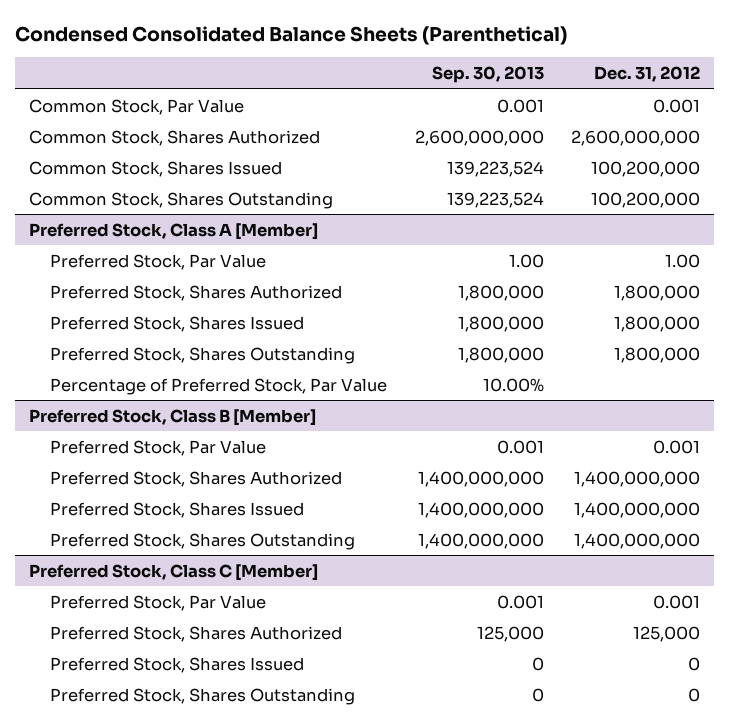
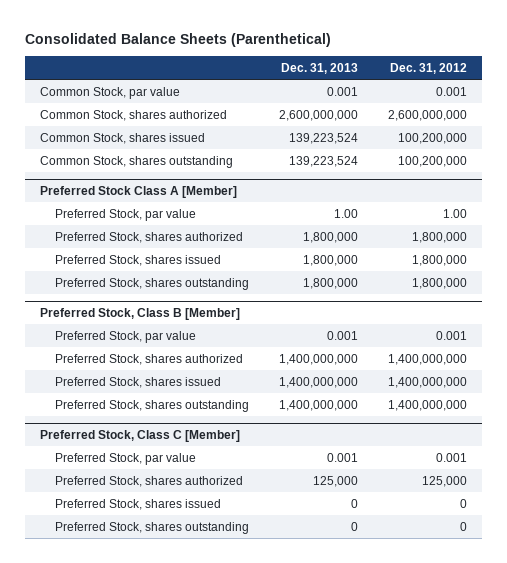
[15,25,568,45] Condensed Consolidated Balance Sheets (Parenthetical) -> [24,32,331,47] Consolidated Balance Sheets (Parenthetical)
[431,66,544,84] Sep. 30, 2013 -> none
none -> [281,62,359,74] Dec. 31, 2013
[49,377,387,395] Percentage of Preferred Stock, Par Value -> none
[29,98,245,115] Common Stock, Par Value -> [39,86,180,99] Common Stock, par value
[29,129,321,146] Common Stock, Shares Authorized -> [39,109,227,121] Common Stock, shares authorized
[29,160,283,177] Common Stock, Shares Issued -> [39,132,205,144] Common Stock, shares issued
[29,191,334,209] Common Stock, Shares Outstanding -> [39,155,233,168] Common Stock, shares outstanding
[29,222,319,240] Preferred Stock, Class A [Member] -> [39,186,237,199] Preferred Stock Class A [Member]
[49,253,266,270] Preferred Stock, Par Value -> [55,208,197,221] Preferred Stock, par value
[49,284,342,301] Preferred Stock, Shares Authorized -> [55,231,244,243] Preferred Stock, shares authorized
[49,315,304,332] Preferred Stock, Shares Issued -> [55,254,222,266] Preferred Stock, shares issued
[49,346,355,364] Preferred Stock, Shares Outstanding -> [55,277,250,290] Preferred Stock, shares outstanding
[49,439,266,456] Preferred Stock, Par Value -> [55,330,197,343] Preferred Stock, par value
[49,470,342,487] Preferred Stock, Shares Authorized -> [55,353,244,365] Preferred Stock, shares authorized
[49,501,304,518] Preferred Stock, Shares Issued -> [55,376,222,388] Preferred Stock, shares issued
[49,532,355,550] Preferred Stock, Shares Outstanding -> [55,399,250,412] Preferred Stock, shares outstanding
[49,594,266,611] Preferred Stock, Par Value -> [55,452,197,465] Preferred Stock, par value
[49,625,342,642] Preferred Stock, Shares Authorized -> [55,475,244,487] Preferred Stock, shares authorized
[49,656,304,673] Preferred Stock, Shares Issued -> [55,498,222,510] Preferred Stock, shares issued
[49,687,355,705] Preferred Stock, Shares Outstanding -> [55,521,250,534] Preferred Stock, shares outstanding

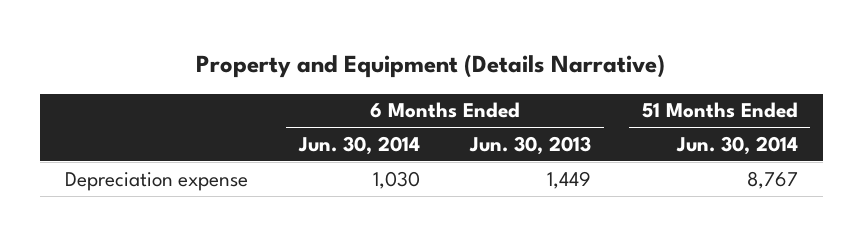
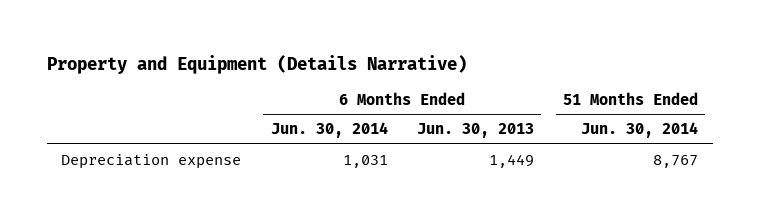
[372,170,420,189] 1,030 -> [342,155,388,169] 1,031

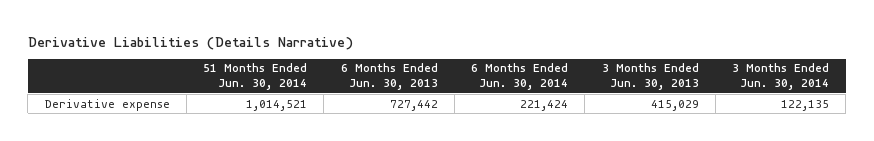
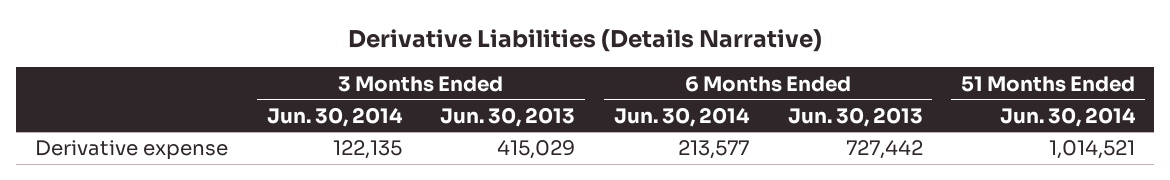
[520,99,569,111] 221,424 -> [678,140,750,160] 213,577

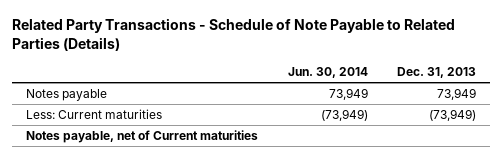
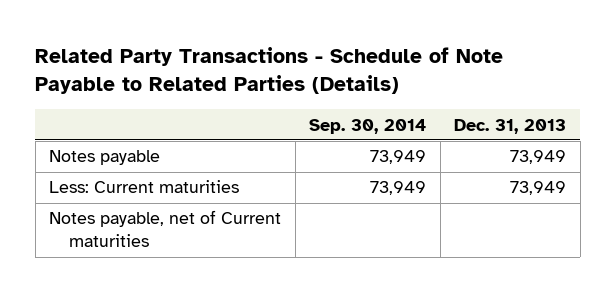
[287,67,368,79] Jun. 30, 2014 -> none
none -> [309,118,427,134] Sep. 30, 2014
[428,108,476,121] (73,949) -> [510,181,567,196] 73,949

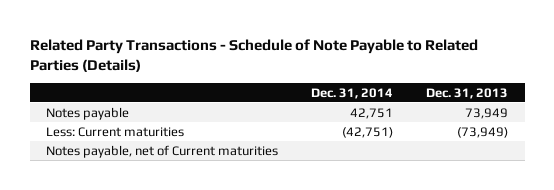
[309,118,427,134] Sep. 30, 2014 -> none
none -> [311,87,394,99] Dec. 31, 2014
[510,181,567,196] 73,949 -> [457,126,509,138] (73,949)

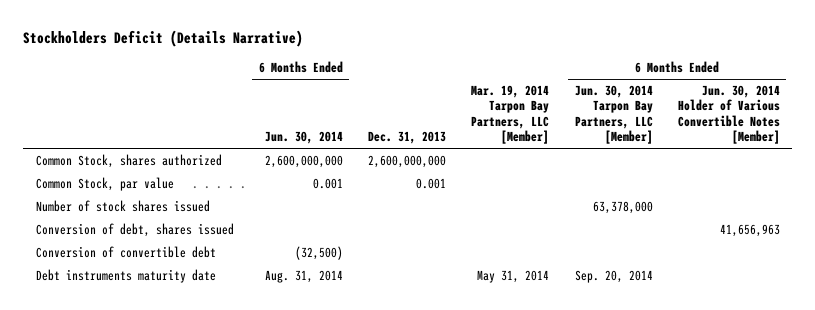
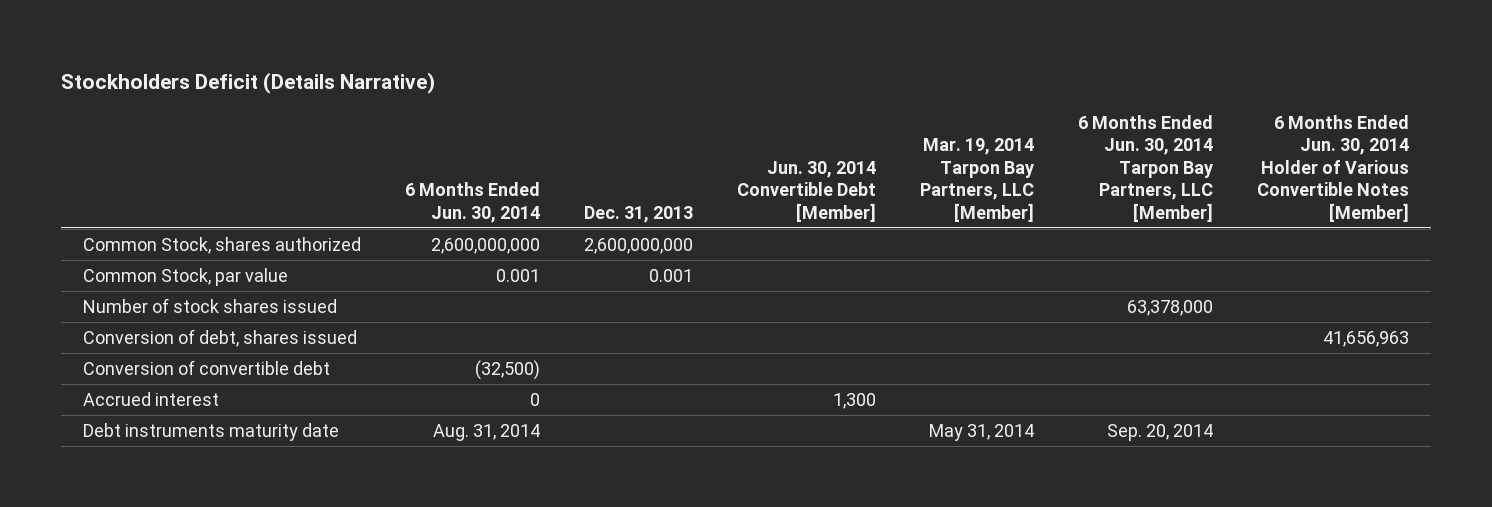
none -> [737,160,877,222] Jun. 30, 2014 Convertible Debt [Member]
none -> [82,391,219,406] Accrued interest

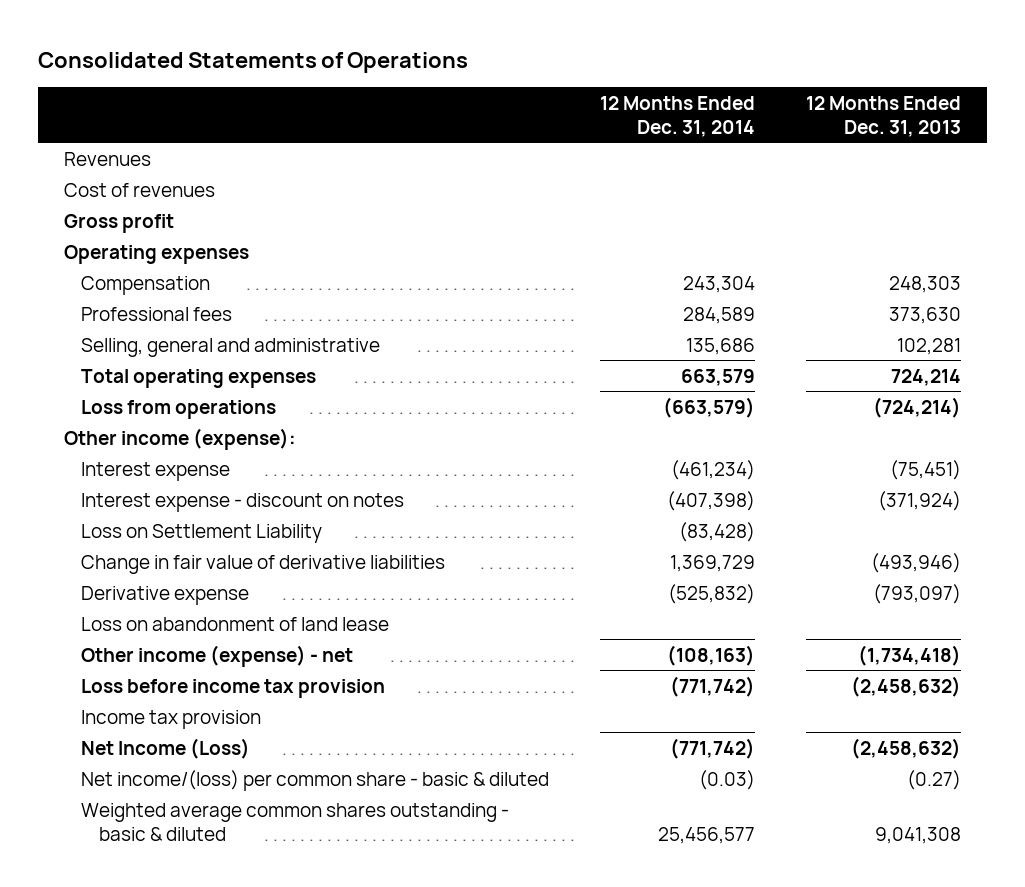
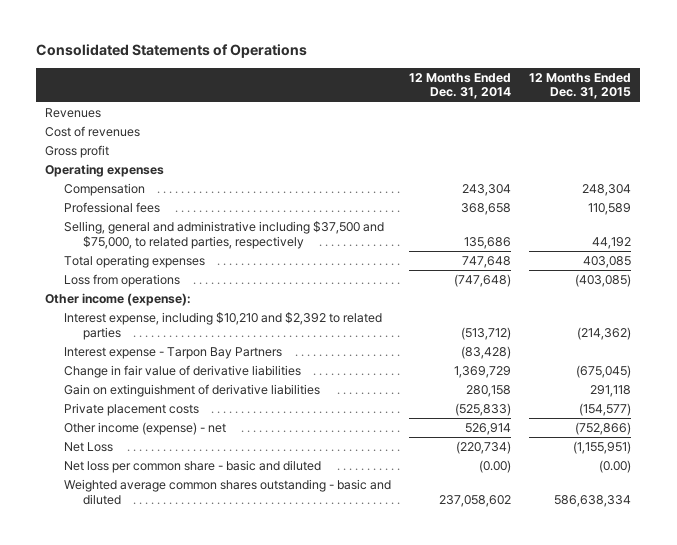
[806,95,962,137] 12 Months Ended Dec. 31, 2013 -> none
none -> [529,72,632,100] 12 Months Ended Dec. 31, 2015
[683,306,756,324] 284,589 -> [461,203,512,216] 368,658
[81,337,381,357] Selling, general and administrative -> [64,221,385,249] Selling, general and administrative including $37,500 and $75,000, to related parties, respectively
[681,368,756,386] 663,579 -> [462,256,512,269] 747,648
[663,396,756,418] (663,579) -> [454,274,512,288] (747,648)
[81,461,231,481] Interest expense -> none
[81,492,405,512] Interest expense - discount on notes -> none
none -> [64,312,383,340] Interest expense, including $10,210 and $2,392 to related parties
[81,523,323,543] Loss on Settlement Liability -> [64,347,283,360] Interest expense - Tarpon Bay Partners
[81,585,250,605] Derivative expense -> none
[81,616,390,631] Loss on abandonment of land lease -> none
[81,678,386,698] Loss before income tax provision -> none
[81,709,262,729] Income tax provision -> none
none -> [64,384,321,398] Gain on extinguishment of derivative liabilities
none -> [64,403,200,417] Private placement costs
[667,644,756,666] (108,163) -> [465,423,512,436] 526,914
[81,737,251,759] Net Income (Loss) -> [64,442,114,453] Net Loss
[670,737,756,759] (771,742) -> [456,441,512,455] (220,734)
[81,769,550,791] Net income/(loss) per common share - basic & diluted -> [64,460,322,474] Net loss per common share - basic and diluted
[699,769,756,790] (0.03) -> [479,460,512,474] (0.00)
[81,802,510,841] Weighted average common shares outstanding - basic & diluted -> [64,479,392,505] Weighted average common shares outstanding - basic and diluted
[658,826,756,844] 25,456,577 -> [439,494,512,507] 237,058,602

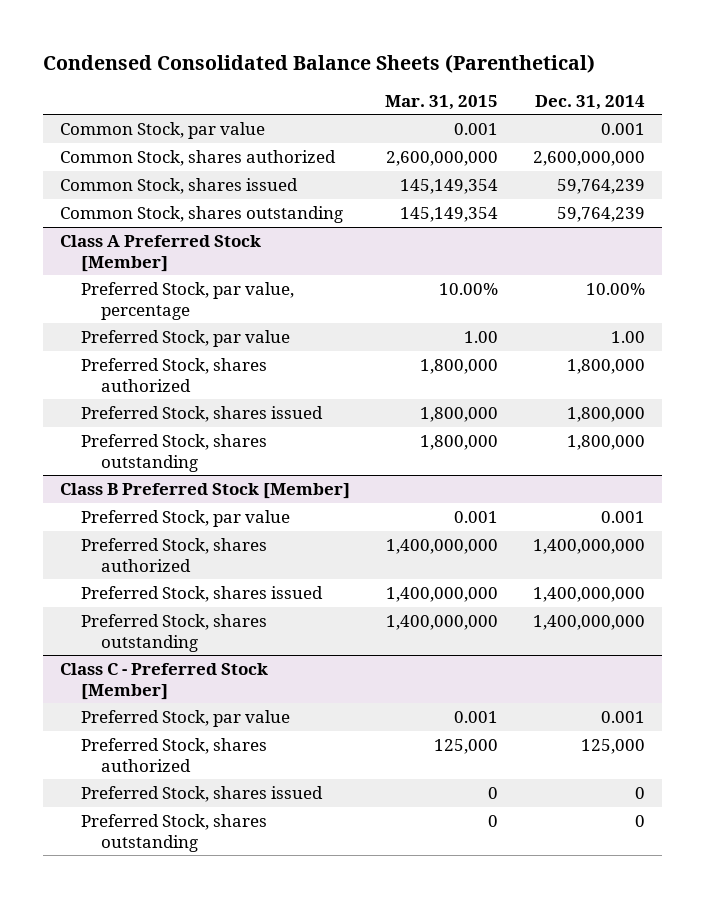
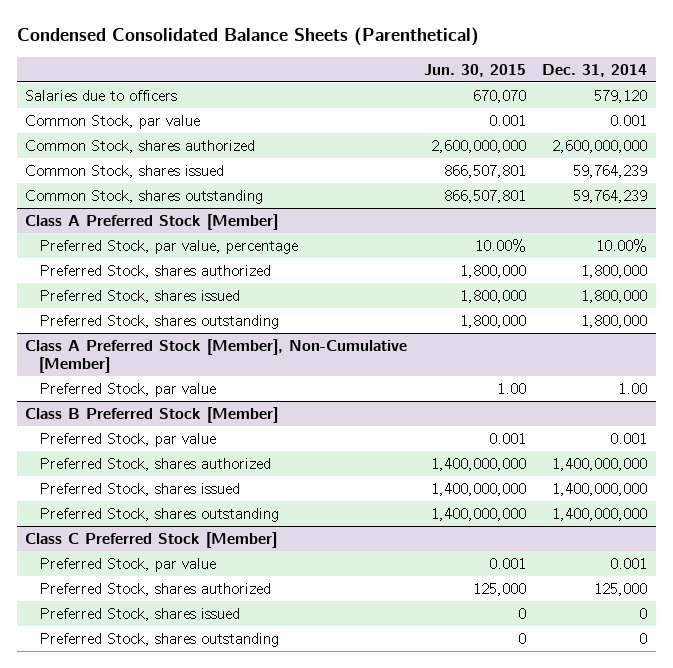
[385,94,499,110] Mar. 31, 2015 -> none
none -> [423,63,526,77] Jun. 30, 2015
none -> [25,89,178,101] Salaries due to officers
[80,329,290,347] Preferred Stock, par value -> none
none -> [25,338,408,374] Class A Preferred Stock [Member], Non-Cumulative [Member]
none -> [38,382,216,397] Preferred Stock, par value
[60,662,269,700] Class C - Preferred Stock [Member] -> [25,531,278,548] Class C Preferred Stock [Member]

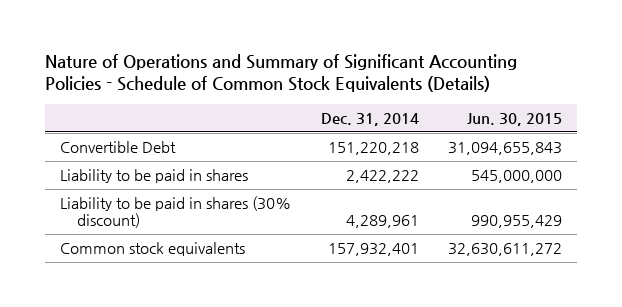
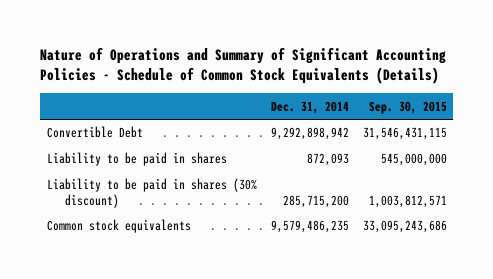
[467,112,563,126] Jun. 30, 2015 -> none
none -> [368,100,447,114] Sep. 30, 2015
[327,141,419,155] 151,220,218 -> [270,127,349,141] 9,292,898,942
[345,169,419,183] 2,422,222 -> [306,153,349,167] 872,093
[345,215,419,229] 4,289,961 -> [282,194,349,208] 285,715,200
[327,242,419,256] 157,932,401 -> [270,220,349,234] 9,579,486,235

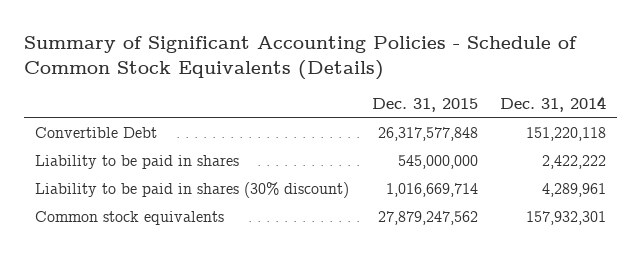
[39,47,446,85] Nature of Operations and Summary of Significant Accounting Policies - Schedule of Common Stock Equivalents (Details) -> [23,35,577,80] Summary of Significant Accounting Policies - Schedule of Common Stock Equivalents (Details)
[368,100,447,114] Sep. 30, 2015 -> none
none -> [371,98,478,113] Dec. 31, 2015
[270,127,349,141] 9,292,898,942 -> [525,127,606,142] 151,220,118
[306,153,349,167] 872,093 -> [541,155,606,170] 2,422,222
[282,194,349,208] 285,715,200 -> [541,183,606,198] 4,289,961
[270,220,349,234] 9,579,486,235 -> [525,211,606,226] 157,932,301

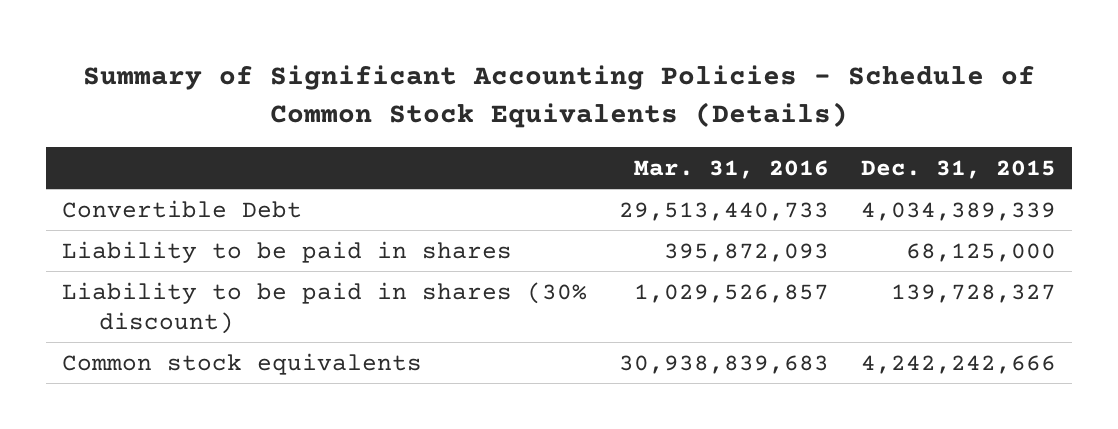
[499,96,606,113] Dec. 31, 2014 -> none
none -> [634,159,830,179] Mar. 31, 2016
[377,127,478,142] 26,317,577,848 -> [861,201,1057,221] 4,034,389,339
[397,155,478,170] 545,000,000 -> [906,242,1057,262] 68,125,000
[385,183,478,198] 1,016,669,714 -> [891,283,1057,303] 139,728,327
[377,211,478,226] 27,879,247,562 -> [861,354,1057,374] 4,242,242,666

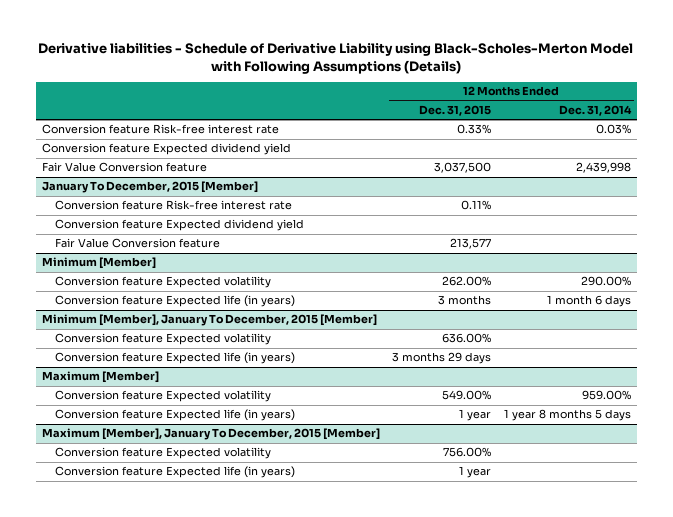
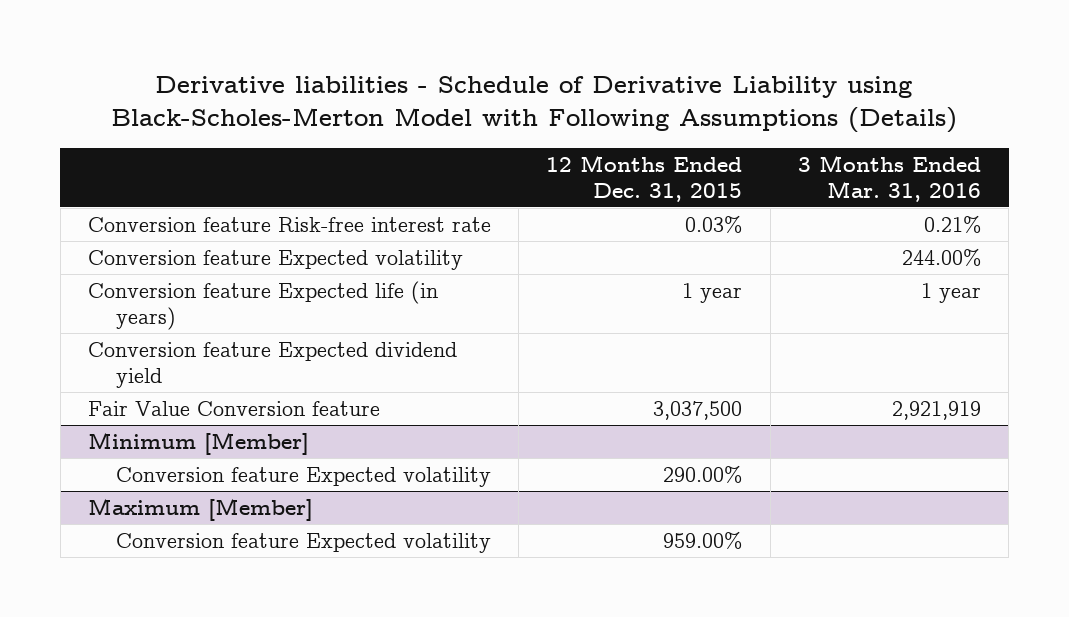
[558,104,632,116] Dec. 31, 2014 -> none
none -> [797,154,981,202] 3 Months Ended Mar. 31, 2016
[457,124,492,135] 0.33% -> [685,214,743,233] 0.03%
none -> [87,249,463,270] Conversion feature Expected volatility
none -> [87,280,438,331] Conversion feature Expected life (in years)
[42,181,259,194] January To December, 2015 [Member] -> none
[55,200,293,211] Conversion feature Risk-free interest rate -> none
[55,219,305,232] Conversion feature Expected dividend yield -> none
[55,238,221,249] Fair Value Conversion feature -> none
[55,295,296,308] Conversion feature Expected life (in years) -> none
[42,314,378,327] Minimum [Member], January To December, 2015 [Member] -> none
[55,333,272,346] Conversion feature Expected volatility -> none
[55,352,296,365] Conversion feature Expected life (in years) -> none
[442,276,492,287] 262.00% -> [663,464,743,483] 290.00%
[55,409,296,422] Conversion feature Expected life (in years) -> none
[42,428,381,441] Maximum [Member], January To December, 2015 [Member] -> none
[55,447,272,460] Conversion feature Expected volatility -> none
[55,466,296,479] Conversion feature Expected life (in years) -> none
[442,390,492,401] 549.00% -> [663,530,743,549] 959.00%

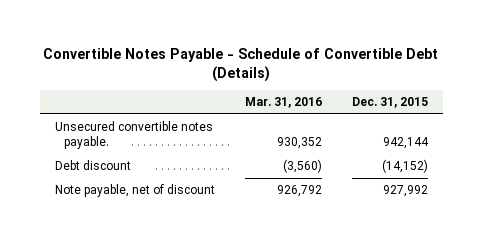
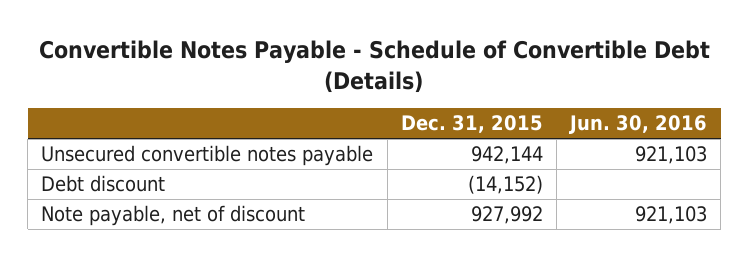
[244,97,322,109] Mar. 31, 2016 -> none
none -> [569,115,708,135] Jun. 30, 2016
[54,121,213,149] Unsecured convertible notes payable. -> [41,145,374,167] Unsecured convertible notes payable

